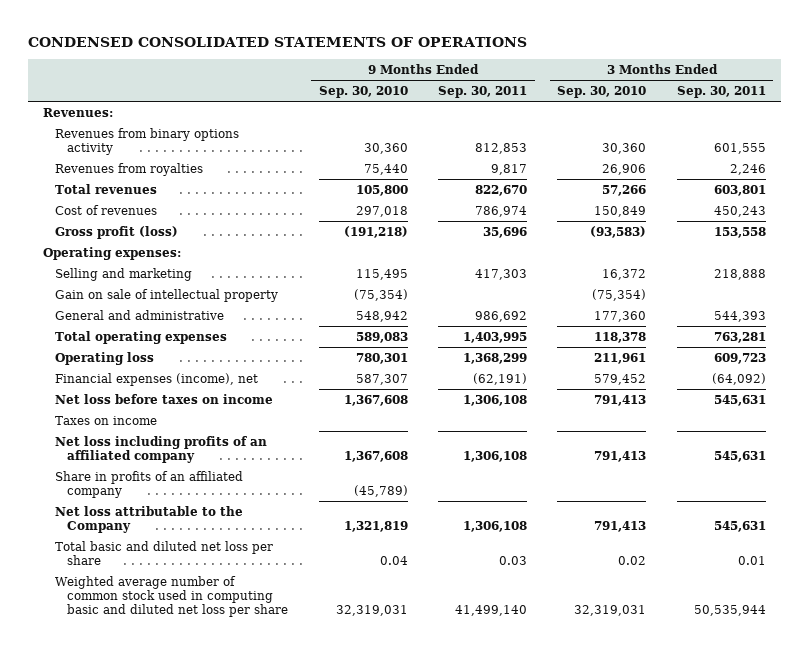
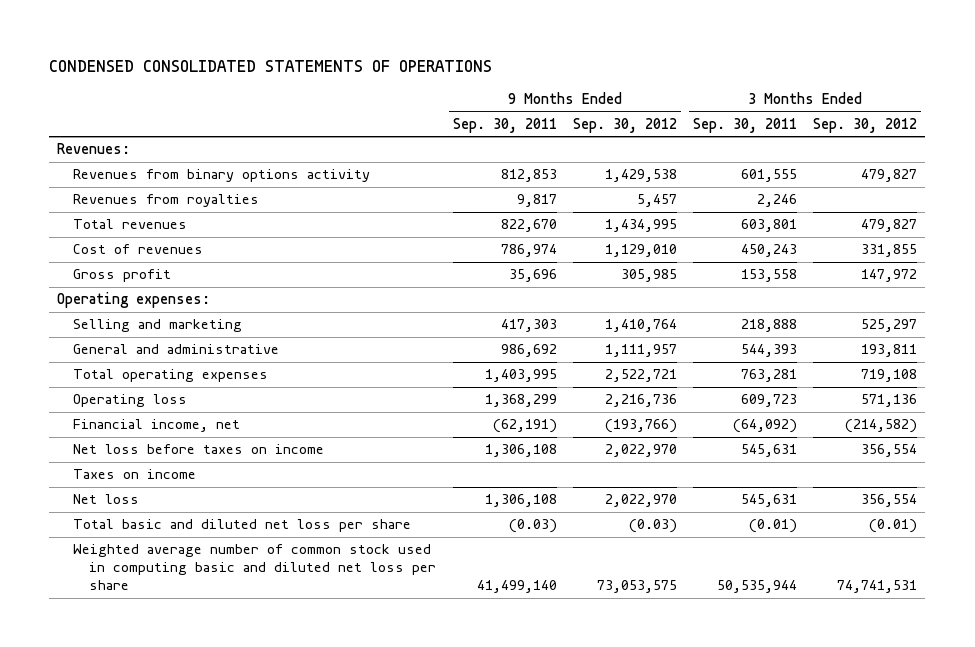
[318,86,408,99] Sep. 30, 2010 -> none
[557,86,647,99] Sep. 30, 2010 -> none
none -> [572,117,677,133] Sep. 30, 2012
none -> [813,117,918,133] Sep. 30, 2012
[55,225,179,239] Gross profit (loss) -> [73,269,172,283] Gross profit
[55,288,279,302] Gain on sale of intellectual property -> none
[55,372,259,386] Financial expenses (income), net -> [73,419,241,433] Financial income, net
[55,435,268,464] Net loss including profits of an affiliated company -> none
[55,470,244,499] Share in profits of an affiliated company -> none
[55,505,244,534] Net loss attributable to the Company -> [73,494,140,505] Net loss
[499,556,528,566] 0.03 -> [508,519,557,534] (0.03)
[737,556,766,566] 0.01 -> [749,519,798,534] (0.01)

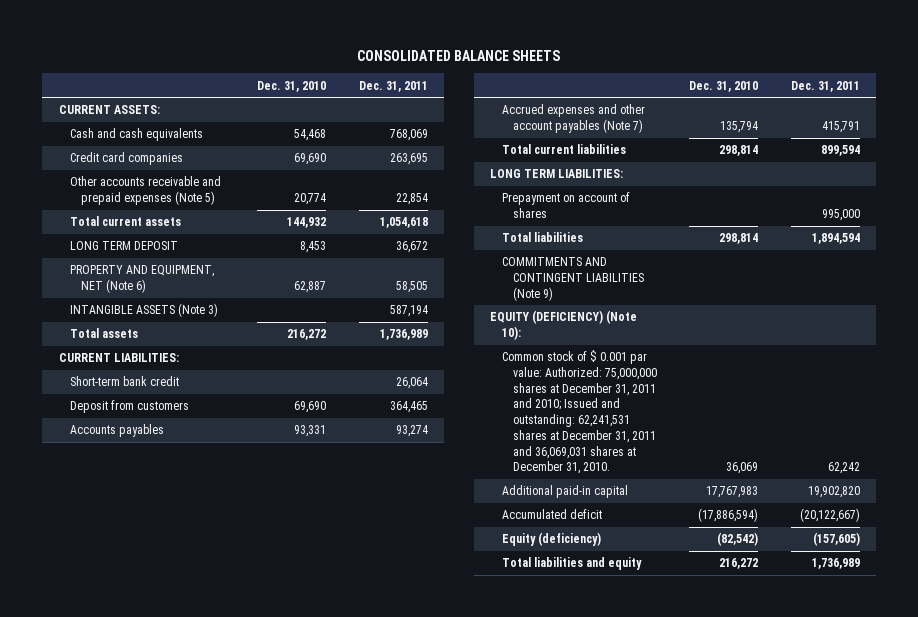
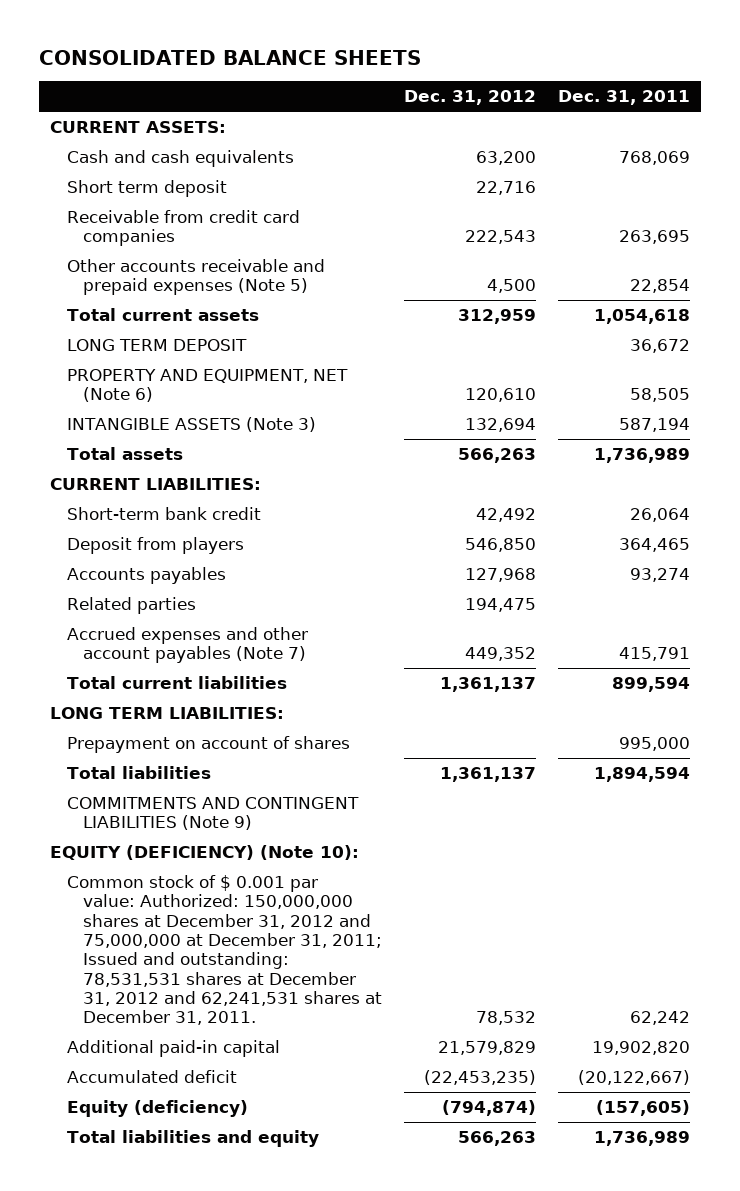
[257,80,327,92] Dec. 31, 2010 -> none
none -> [404,90,537,106] Dec. 31, 2012
none -> [66,179,227,197] Short term deposit
[69,152,183,166] Credit card companies -> [66,209,300,247] Receivable from credit card companies
[69,400,189,414] Deposit from customers -> [66,536,244,554] Deposit from players
none -> [66,596,196,614] Related parties
[501,350,658,475] Common stock of $ 0.001 par value: Authorized: 75,000,000 shares at December 31, 2011 and 2010; Issued and outstanding: 62,241,531 shares at December 31, 2011 and 36,069,031 shares at December 31, 2010. -> [66,874,383,1026] Common stock of $ 0.001 par value: Authorized: 150,000,000 shares at December 31, 2012 and 75,000,000 at December 31, 2011; Issued and outstanding: 78,531,531 shares at December 31, 2012 and 62,241,531 shares at December 31, 2011.

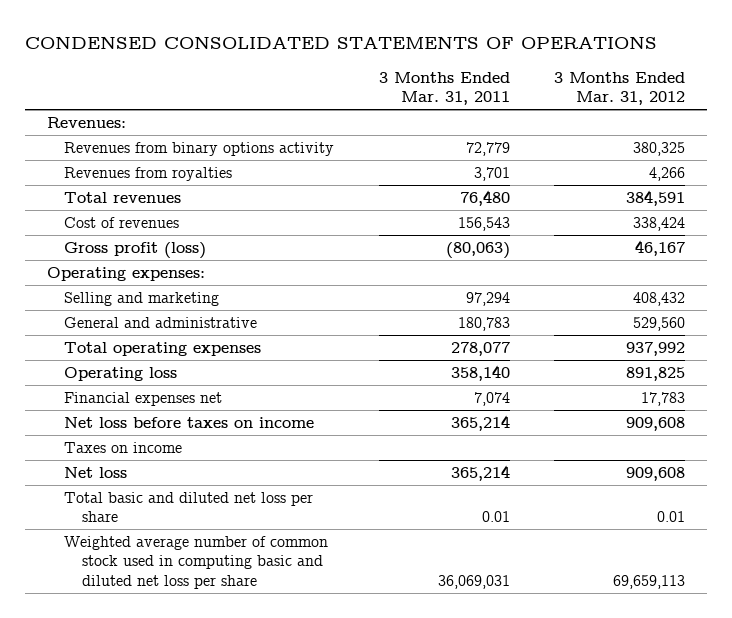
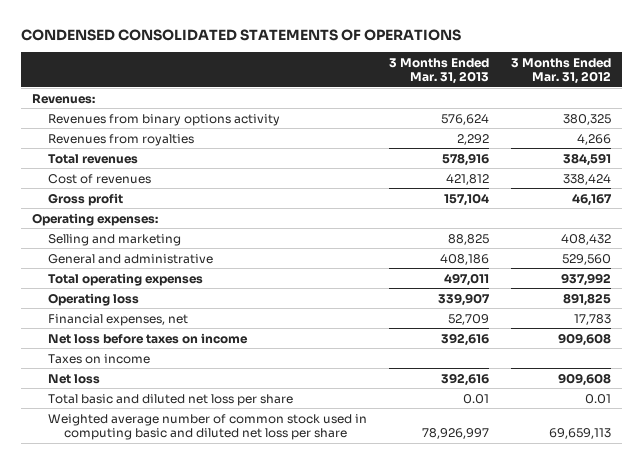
[378,71,510,106] 3 Months Ended Mar. 31, 2011 -> none
none -> [388,57,489,85] 3 Months Ended Mar. 31, 2013
[64,241,207,259] Gross profit (loss) -> [48,192,124,206] Gross profit
[64,391,223,406] Financial expenses net -> [48,313,189,326] Financial expenses, net

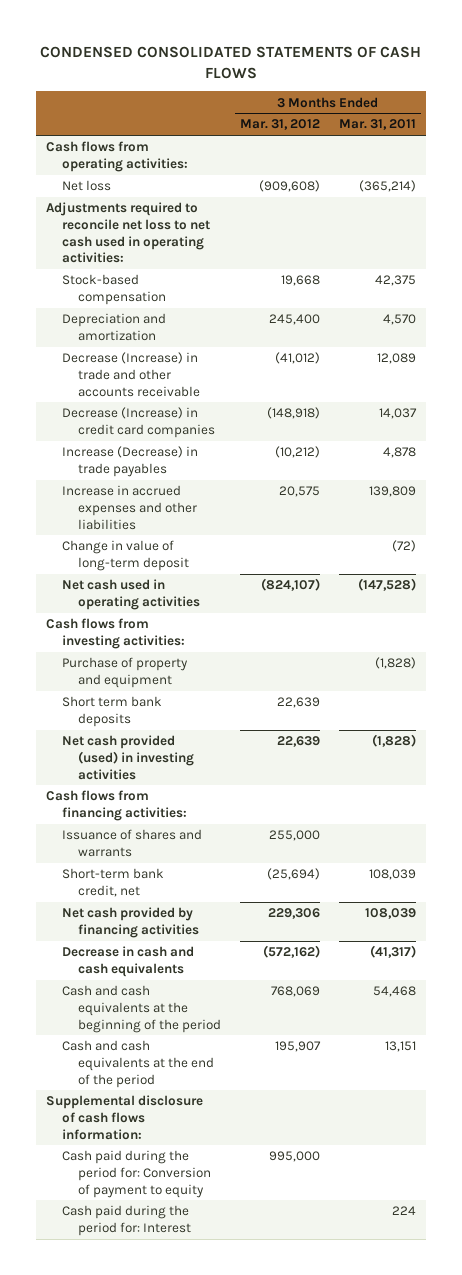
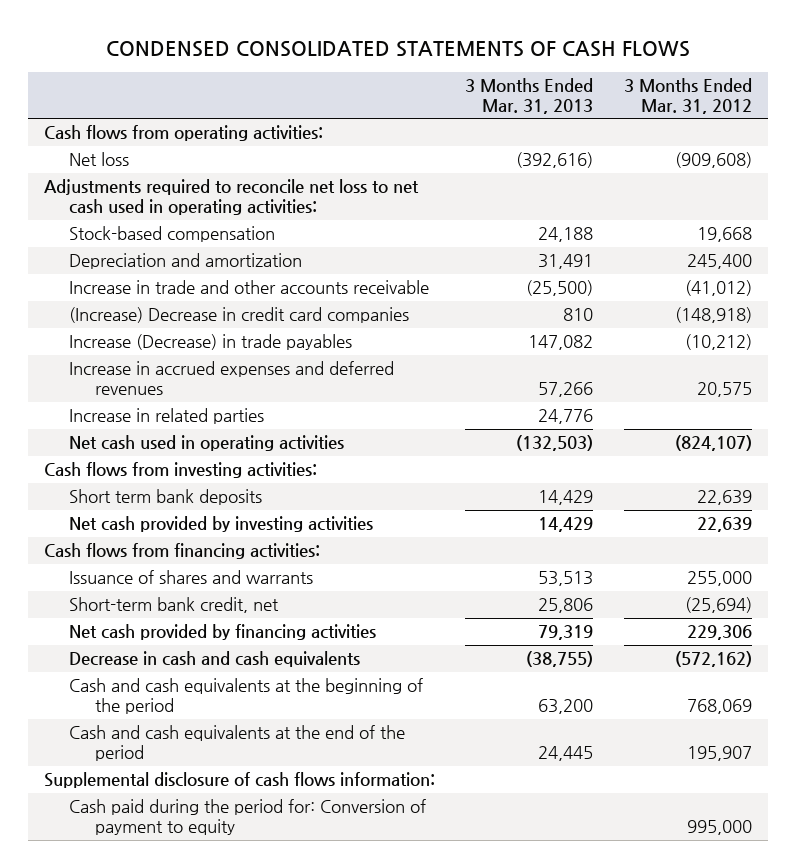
[339,119,417,131] Mar. 31, 2011 -> none
none -> [465,77,594,114] 3 Months Ended Mar. 31, 2013
[61,407,215,438] Decrease (Increase) in credit card companies -> none
none -> [69,280,430,295] Increase in trade and other accounts receivable
[61,352,200,397] Decrease (Increase) in trade and other accounts receivable -> [69,307,410,324] (Increase) Decrease in credit card companies
[275,352,321,365] (41,012) -> [675,307,753,324] (148,918)
[61,540,189,571] Change in value of long-term deposit -> none
[61,485,197,530] Increase in accrued expenses and other liabilities -> [69,361,395,396] Increase in accrued expenses and deferred revenues
none -> [69,408,265,425] Increase in related parties
[61,657,188,688] Purchase of property and equipment -> none
[61,735,194,780] Net cash provided (used) in investing activities -> [69,516,374,533] Net cash provided by investing activities
[61,1205,191,1236] Cash paid during the period for: Interest -> none

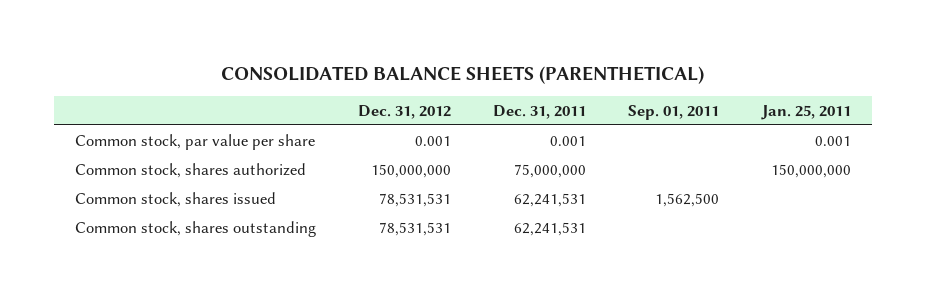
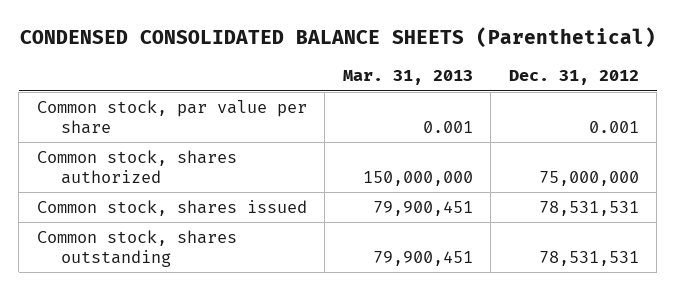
[220,65,704,84] CONSOLIDATED BALANCE SHEETS (PARENTHETICAL) -> [19,26,656,48] CONDENSED CONSOLIDATED BALANCE SHEETS (Parenthetical)
[493,105,587,120] Dec. 31, 2011 -> none
[628,105,720,121] Sep. 01, 2011 -> none
[760,105,851,121] Jan. 25, 2011 -> none
none -> [342,70,473,86] Mar. 31, 2013
[371,163,452,178] 150,000,000 -> [538,170,639,186] 75,000,000

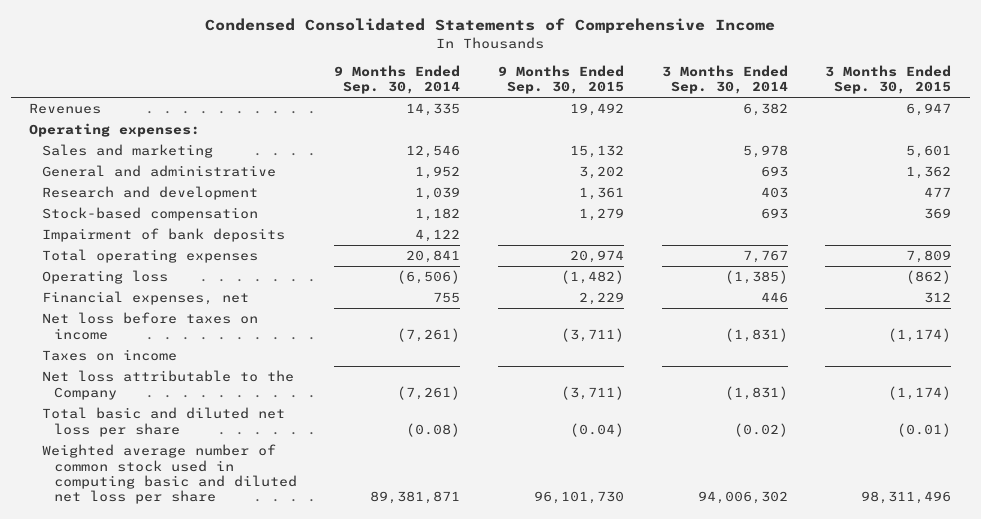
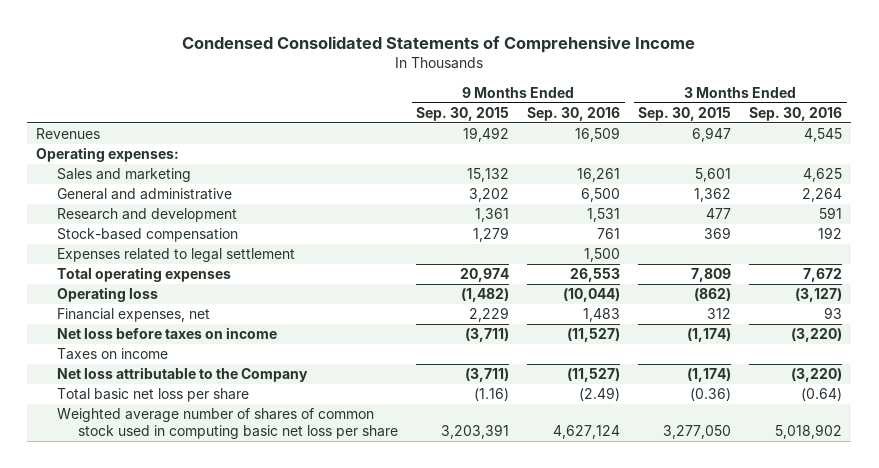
[334,64,461,95] 9 Months Ended Sep. 30, 2014 -> none
[661,64,788,95] 3 Months Ended Sep. 30, 2014 -> none
none -> [527,106,621,121] Sep. 30, 2016
none -> [749,106,843,121] Sep. 30, 2016
[41,228,285,243] Impairment of bank deposits -> none
none -> [57,248,296,263] Expenses related to legal settlement
[41,407,285,437] Total basic and diluted net loss per share -> [57,388,250,403] Total basic net loss per share
[570,422,625,437] (0.04) -> [474,388,510,402] (1.16)
[897,422,952,437] (0.01) -> [690,388,732,402] (0.36)
[41,444,297,505] Weighted average number of common stock used in computing basic and diluted net loss per share -> [57,408,399,439] Weighted average number of shares of common stock used in computing basic net loss per share
[534,491,625,505] 96,101,730 -> [441,423,510,439] 3,203,391
[861,491,952,505] 98,311,496 -> [663,424,732,439] 3,277,050

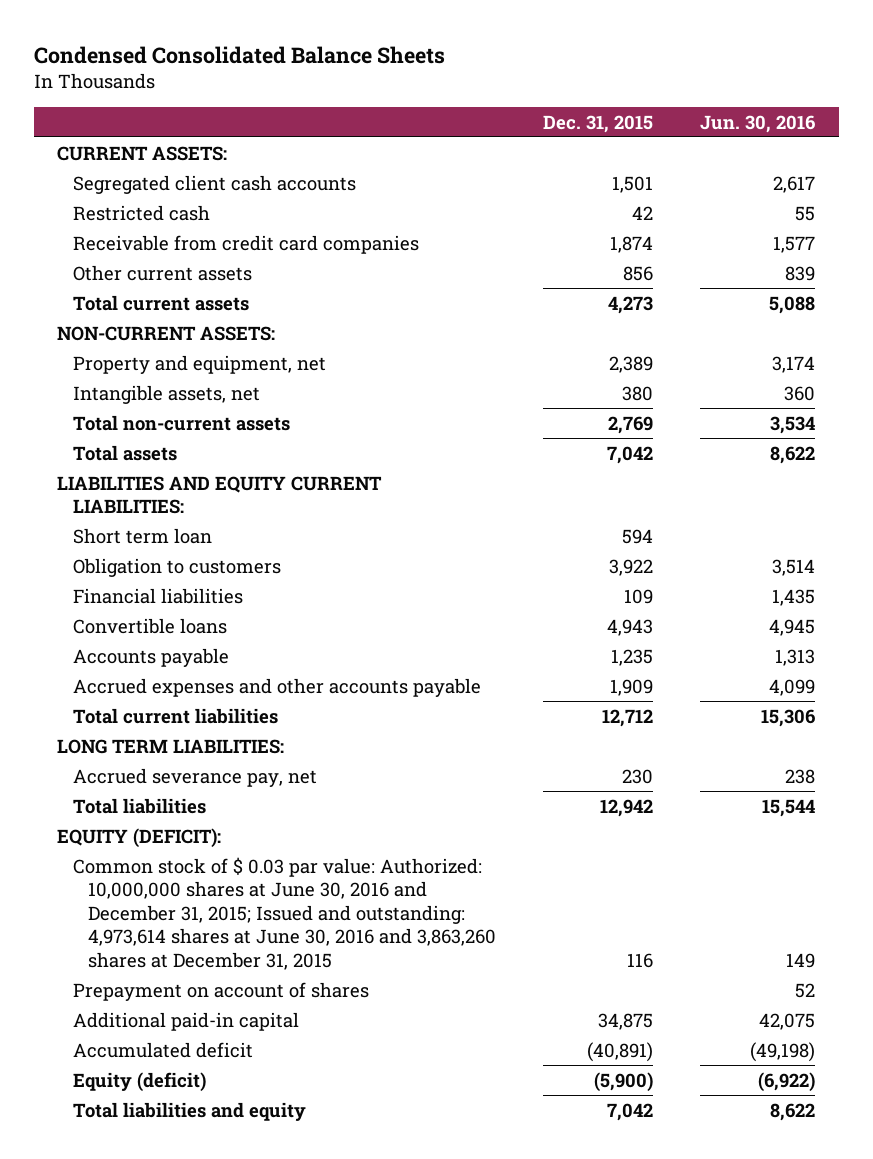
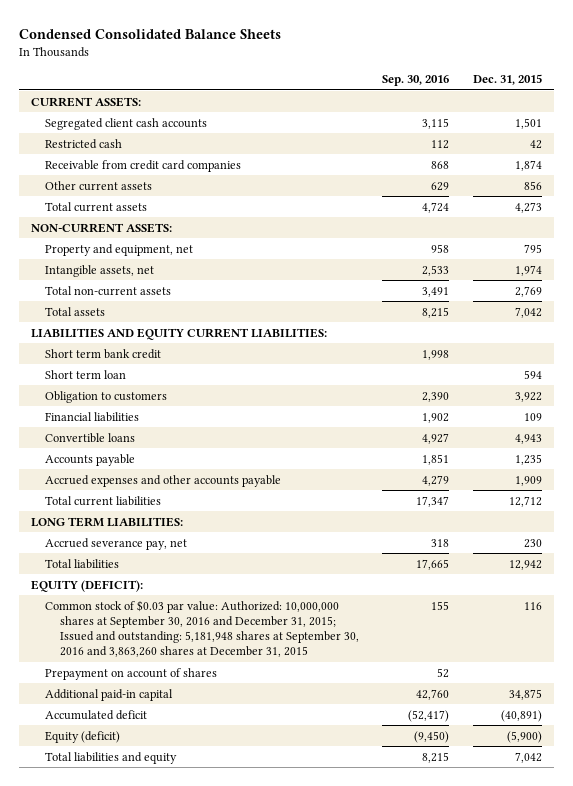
[700,114,816,133] Jun. 30, 2016 -> none
none -> [382,75,450,87] Sep. 30, 2016
[609,355,654,373] 2,389 -> [523,243,542,253] 795
[622,385,654,401] 380 -> [514,264,542,276] 1,974
none -> [45,348,162,359] Short term bank credit
[72,856,496,970] Common stock of $ 0.03 par value: Authorized: 10,000,000 shares at June 30, 2016 and December 31, 2015; Issued and outstanding: 4,973,614 shares at June 30, 2016 and 3,863,260 shares at December 31, 2015 -> [45,599,359,658] Common stock of $0.03 par value: Authorized: 10,000,000 shares at September 30, 2016 and December 31, 2015; Issued and outstanding: 5,181,948 shares at September 30, 2016 and 3,863,260 shares at December 31, 2015

